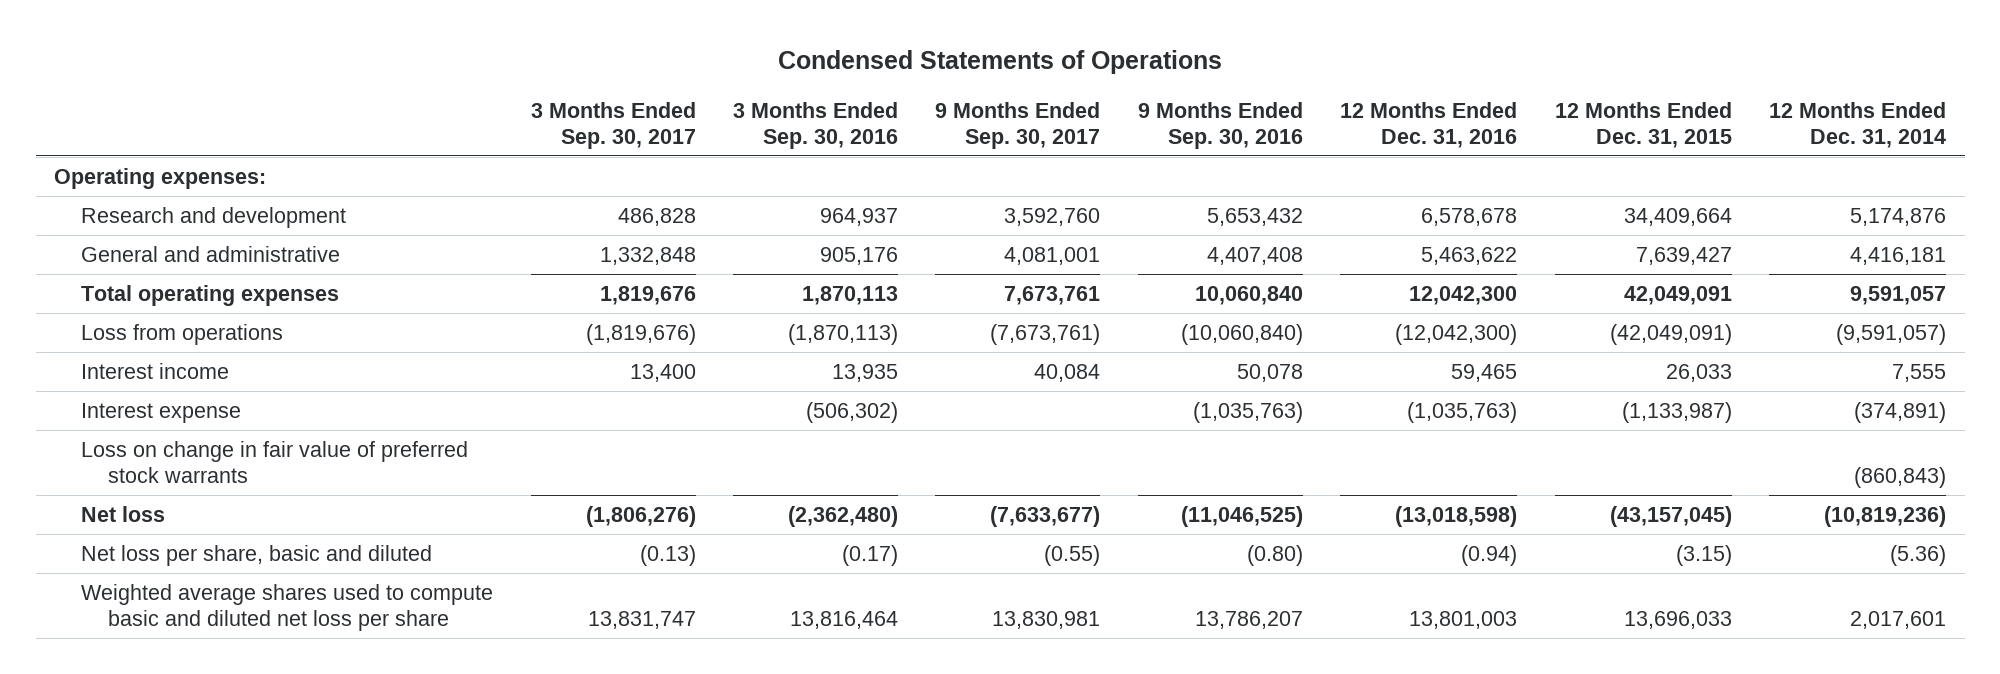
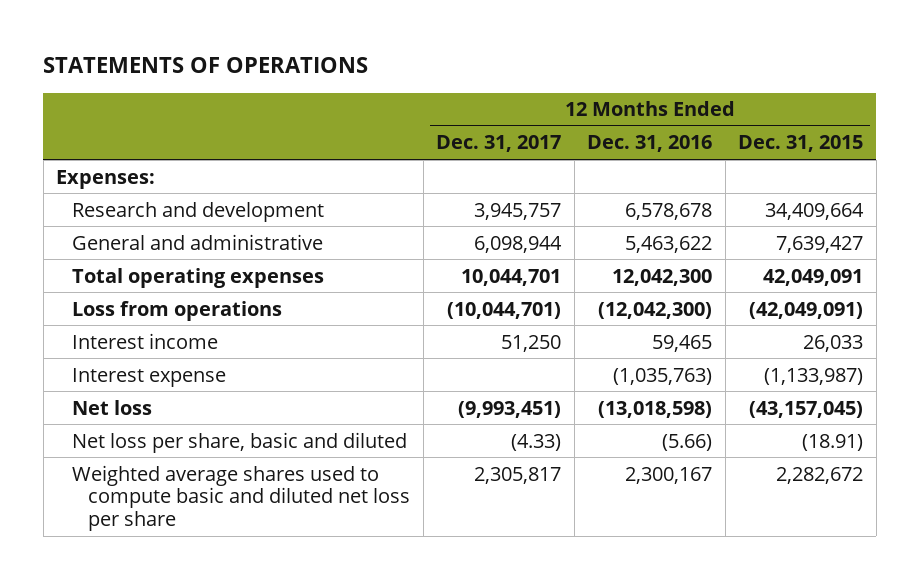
[778,50,1223,75] Condensed Statements of Operations -> [43,57,369,74] STATEMENTS OF OPERATIONS
[530,102,696,150] 3 Months Ended Sep. 30, 2017 -> none
[733,102,899,150] 3 Months Ended Sep. 30, 2016 -> none
[935,102,1101,150] 9 Months Ended Sep. 30, 2017 -> none
[1137,102,1303,150] 9 Months Ended Sep. 30, 2016 -> none
[1769,102,1947,149] 12 Months Ended Dec. 31, 2014 -> none
none -> [436,135,562,153] Dec. 31, 2017
[54,167,267,189] Operating expenses: -> [56,169,156,189] Expenses:
[81,440,469,483] Loss on change in fair value of preferred stock warrants -> none
[1461,544,1518,566] (0.94) -> [662,433,713,451] (5.66)
[1675,544,1732,566] (3.15) -> [802,433,864,451] (18.91)
[1409,610,1518,629] 13,801,003 -> [625,466,713,484] 2,300,167
[1623,610,1732,629] 13,696,033 -> [776,466,864,484] 2,282,672

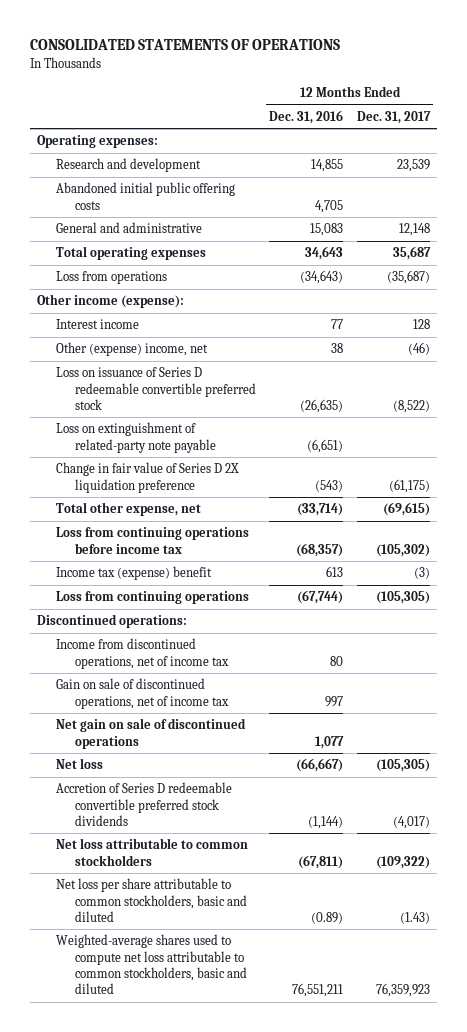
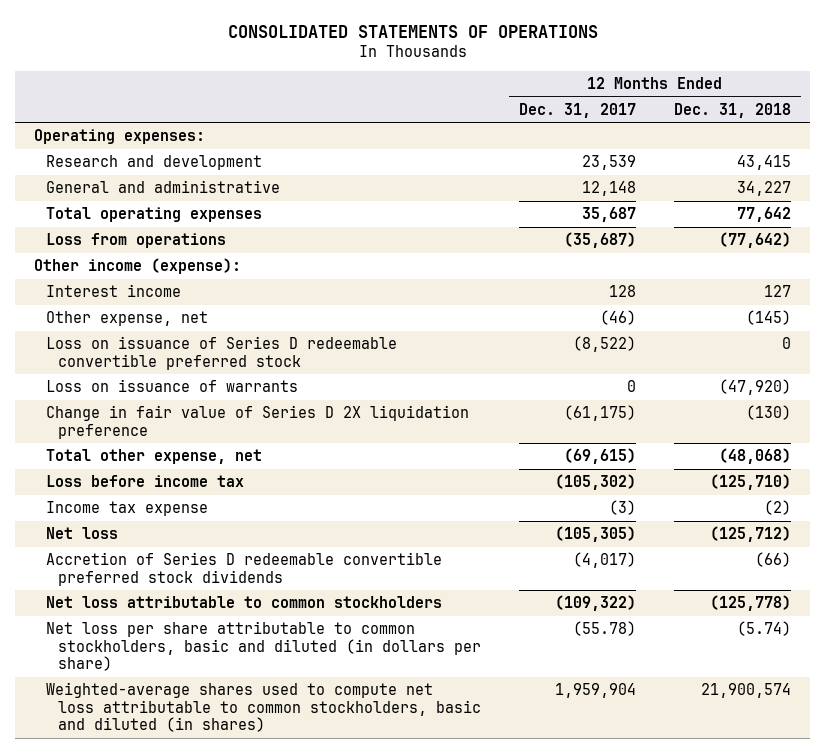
[269,109,344,124] Dec. 31, 2016 -> none
none -> [674,102,792,118] Dec. 31, 2018
[55,182,235,210] Abandoned initial public offering costs -> none
[55,342,208,357] Other (expense) income, net -> [46,311,209,327] Other expense, net
[55,422,216,453] Loss on extinguishment of related-party note payable -> none
none -> [46,379,299,393] Loss on issuance of warrants
[55,591,249,605] Loss from continuing operations -> none
[36,614,187,629] Discontinued operations: -> none
[55,638,229,669] Income from discontinued operations, net of income tax -> none
[55,678,229,709] Gain on sale of discontinued operations, net of income tax -> none
[55,718,246,749] Net gain on sale of discontinued operations -> none
[55,527,249,554] Loss from continuing operations before income tax -> [46,475,245,488] Loss before income tax
[55,566,212,581] Income tax (expense) benefit -> [46,501,209,517] Income tax expense
[55,878,247,922] Net loss per share attributable to common stockholders, basic and diluted -> [46,621,481,672] Net loss per share attributable to common stockholders, basic and diluted (in dollars per share)
[399,911,430,924] (1.43) -> [573,621,637,637] (55.78)
[55,934,247,995] Weighted-average shares used to compute net loss attributable to common stockholders, basic and diluted -> [46,682,481,733] Weighted-average shares used to compute net loss attributable to common stockholders, basic and diluted (in shares)
[375,983,430,998] 76,359,923 -> [555,683,637,699] 1,959,904

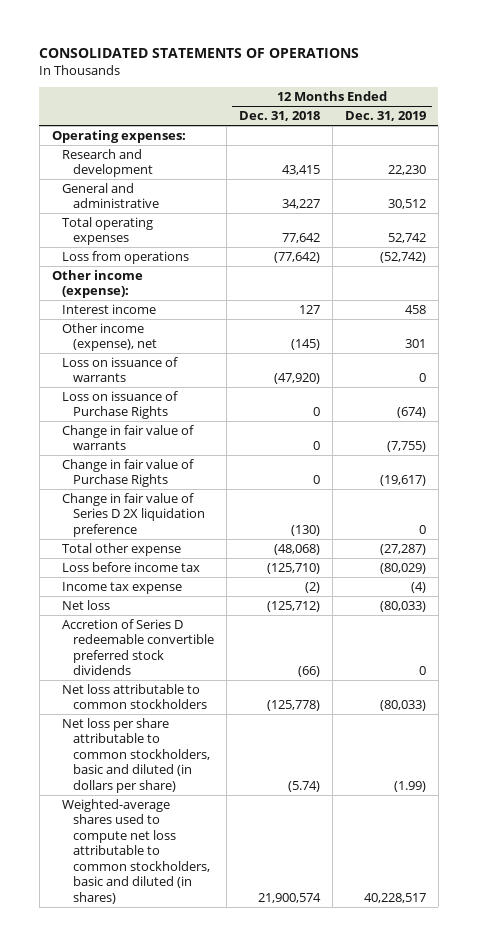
[519,102,637,118] Dec. 31, 2017 -> none
none -> [344,111,426,122] Dec. 31, 2019
[46,336,398,370] Loss on issuance of Series D redeemable convertible preferred stock -> none
[46,311,209,327] Other expense, net -> [62,322,157,352] Other income (expense), net
none -> [62,390,179,420] Loss on issuance of Purchase Rights
none -> [62,424,195,451] Change in fair value of warrants
none -> [62,458,195,488] Change in fair value of Purchase Rights
[46,449,263,465] Total other expense, net -> [62,542,182,556] Total other expense

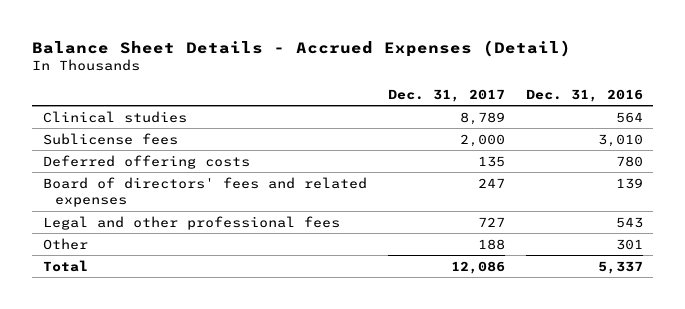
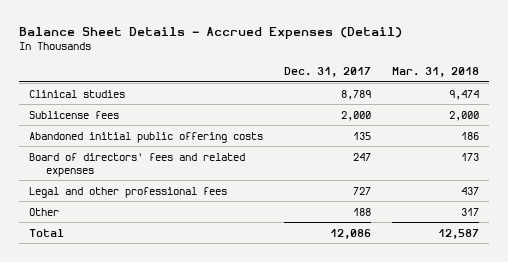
[525,88,643,102] Dec. 31, 2016 -> none
none -> [391,67,479,78] Mar. 31, 2018
[42,154,250,169] Deferred offering costs -> [29,131,264,143] Abandoned initial public offering costs

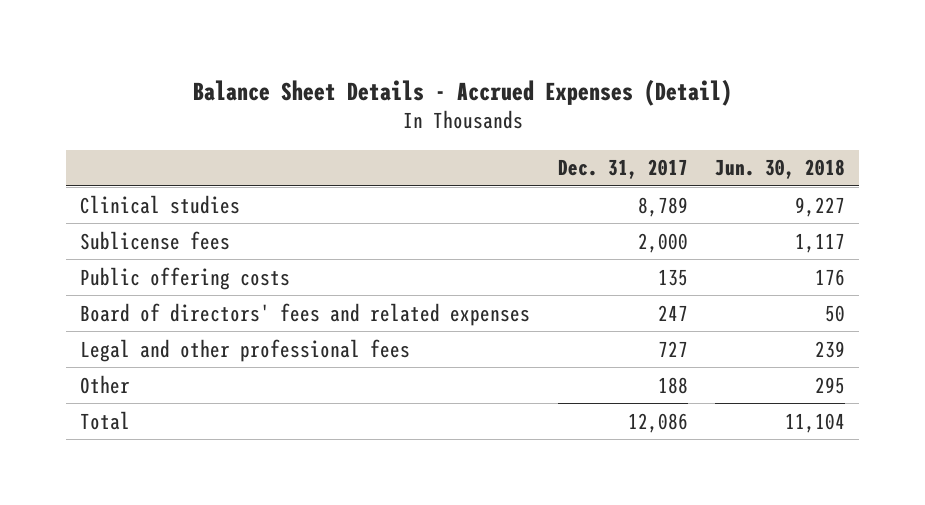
[391,67,479,78] Mar. 31, 2018 -> none
none -> [714,159,845,180] Jun. 30, 2018
[29,131,264,143] Abandoned initial public offering costs -> [80,266,291,290] Public offering costs

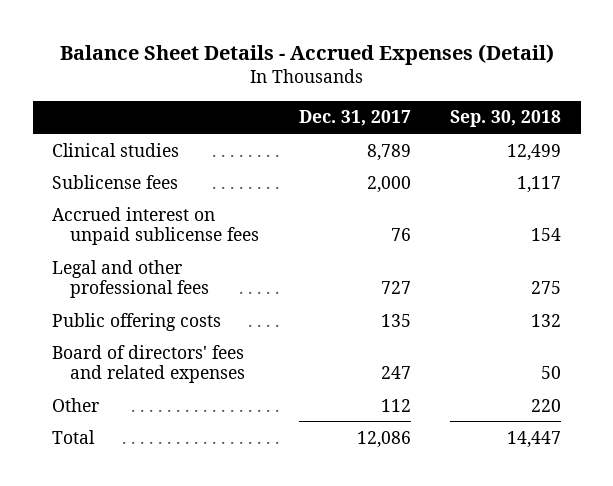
[714,159,845,180] Jun. 30, 2018 -> none
none -> [449,110,561,128] Sep. 30, 2018
none -> [52,206,260,246] Accrued interest on unpaid sublicense fees
[80,338,411,362] Legal and other professional fees -> [52,259,210,299] Legal and other professional fees
[657,376,688,394] 188 -> [380,398,411,412] 112

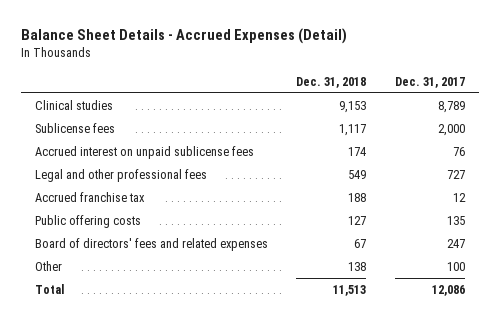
[449,110,561,128] Sep. 30, 2018 -> none
none -> [296,76,367,88] Dec. 31, 2018
none -> [35,192,146,203] Accrued franchise tax
[380,398,411,412] 112 -> [446,262,465,272] 100

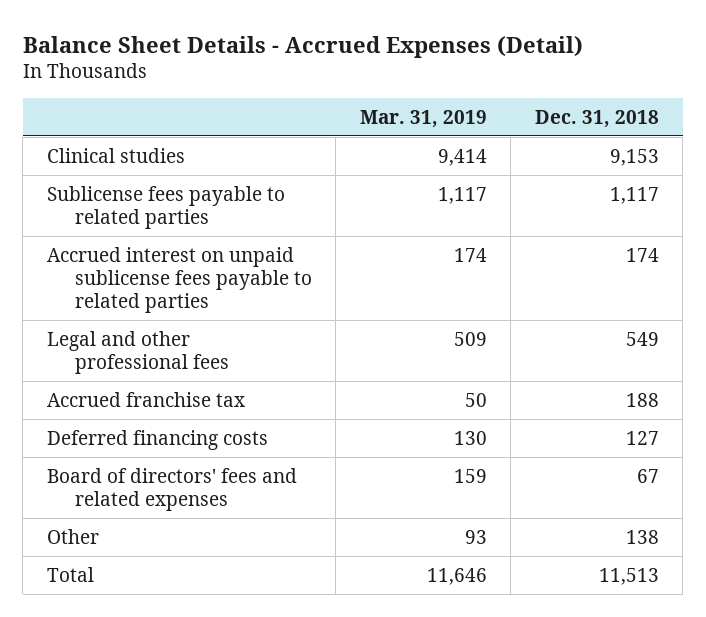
[394,76,465,88] Dec. 31, 2017 -> none
none -> [359,109,487,128] Mar. 31, 2019
[35,123,116,134] Sublicense fees -> [46,185,285,229] Sublicense fees payable to related parties
[35,146,255,160] Accrued interest on unpaid sublicense fees -> [46,246,312,313] Accrued interest on unpaid sublicense fees payable to related parties
[35,215,142,229] Public offering costs -> [46,429,268,450] Deferred financing costs

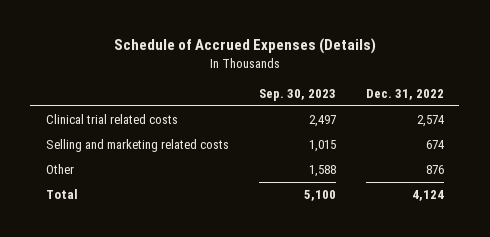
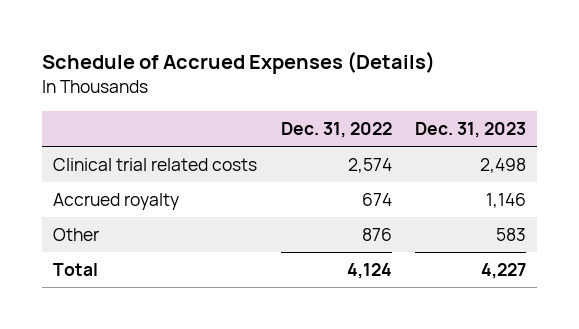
[258,88,336,101] Sep. 30, 2023 -> none
none -> [414,121,526,138] Dec. 31, 2023
[45,139,229,153] Selling and marketing related costs -> [53,193,180,211] Accrued royalty

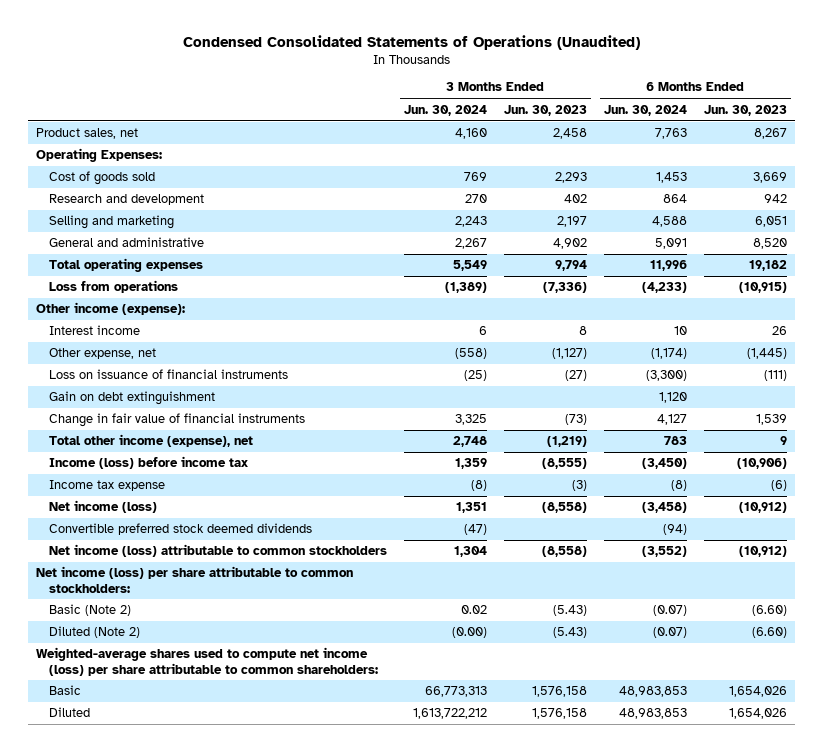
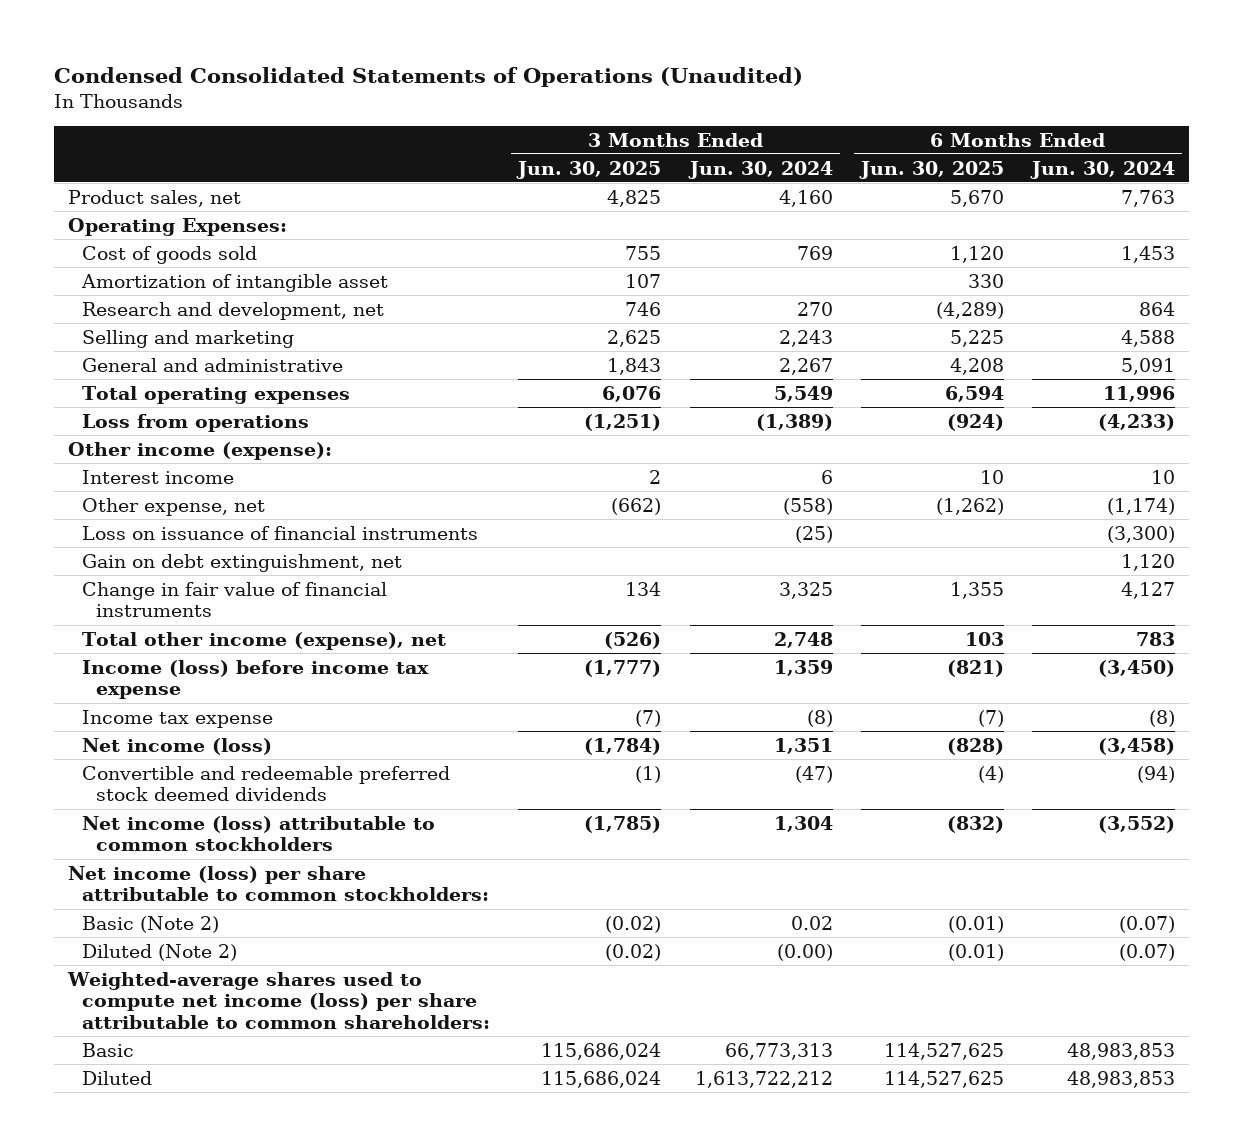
[503,104,587,116] Jun. 30, 2023 -> none
[703,104,787,116] Jun. 30, 2023 -> none
none -> [516,160,662,179] Jun. 30, 2025
none -> [858,160,1004,179] Jun. 30, 2025
none -> [81,273,389,292] Amortization of intangible asset
[48,194,204,206] Research and development -> [82,301,385,320] Research and development, net
[48,391,215,406] Gain on debt extinguishment -> [82,553,403,572] Gain on debt extinguishment, net
[48,456,248,470] Income (loss) before income tax -> [82,659,430,700] Income (loss) before income tax expense
[48,523,312,536] Convertible preferred stock deemed dividends -> [82,765,451,802] Convertible and redeemable preferred stock deemed dividends

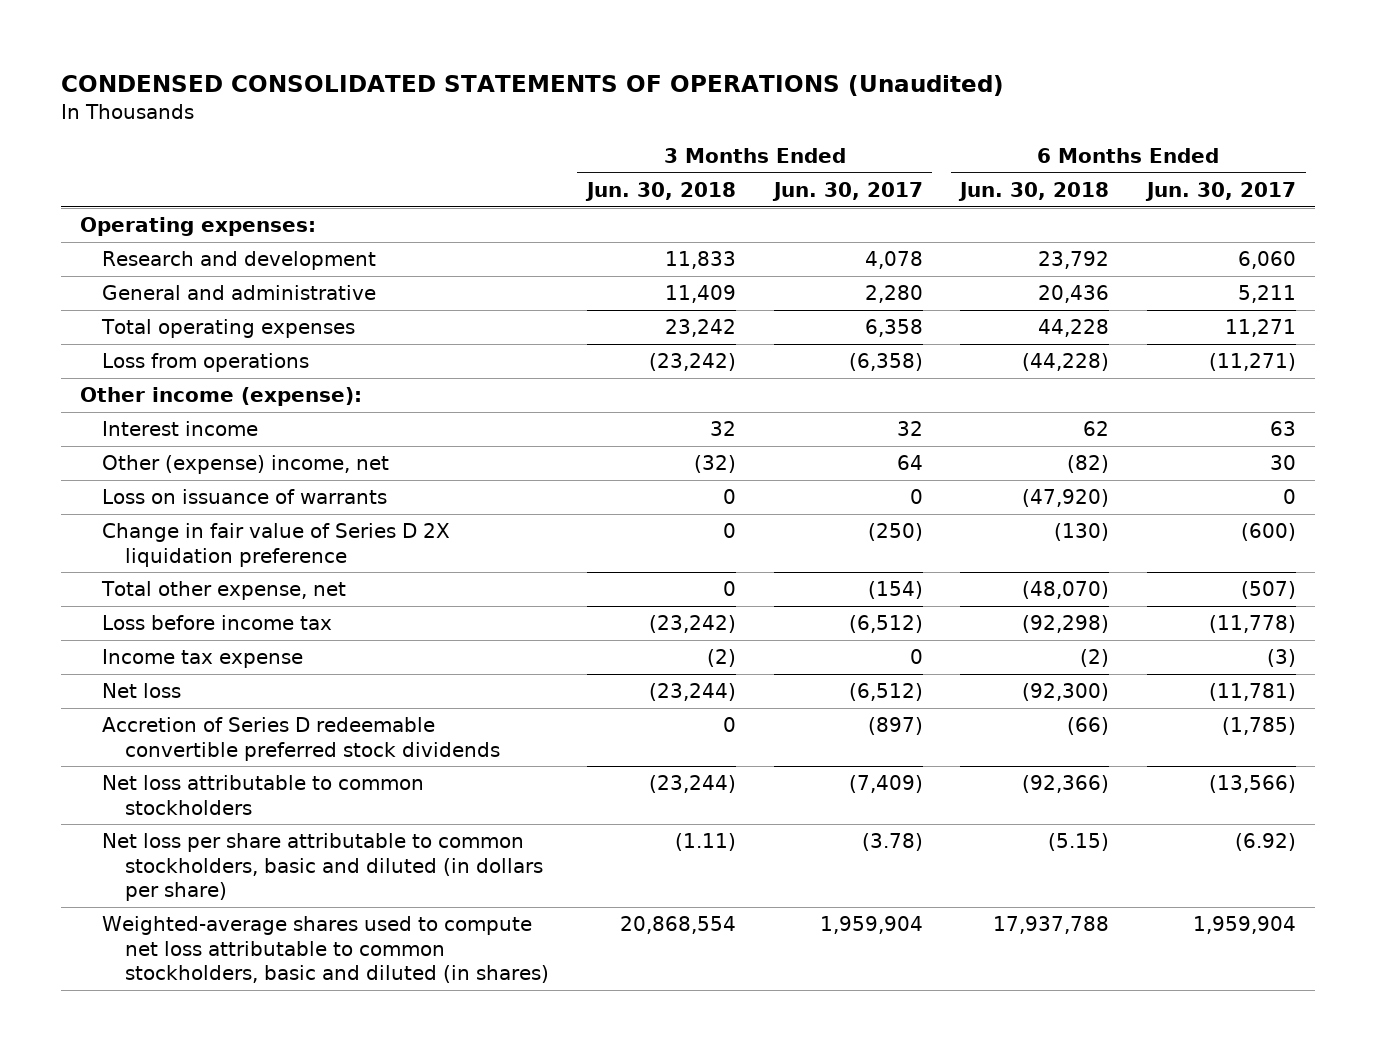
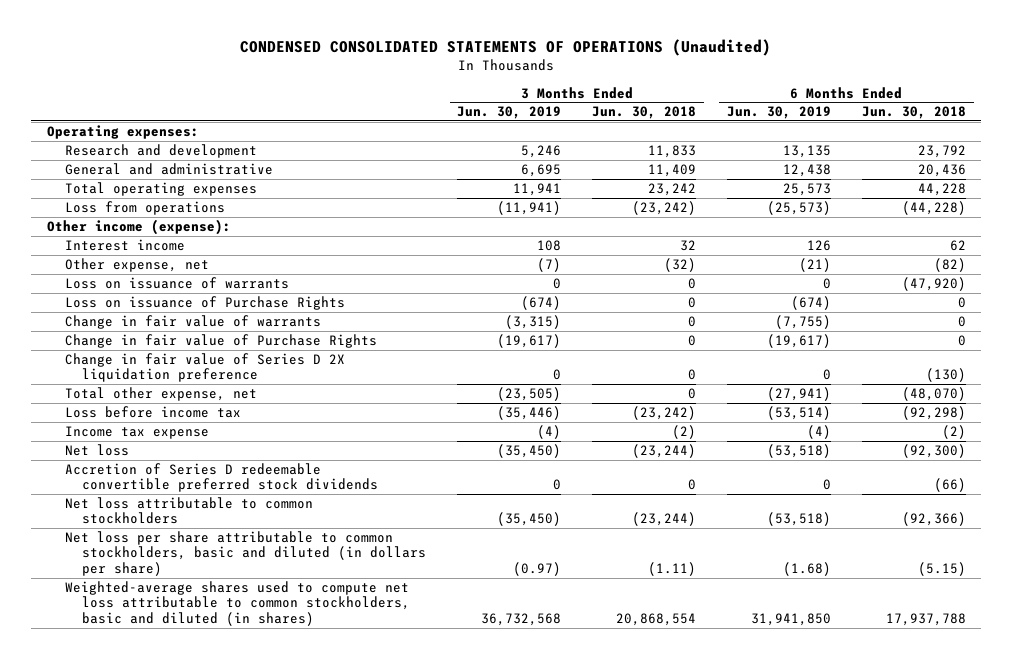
[771,182,923,202] Jun. 30, 2017 -> none
[1145,182,1297,202] Jun. 30, 2017 -> none
none -> [457,106,562,120] Jun. 30, 2019
none -> [726,106,831,120] Jun. 30, 2019
[102,455,390,475] Other (expense) income, net -> [64,258,209,273] Other expense, net
none -> [64,296,345,311] Loss on issuance of Purchase Rights
none -> [64,315,321,330] Change in fair value of warrants
none -> [64,334,377,349] Change in fair value of Purchase Rights

